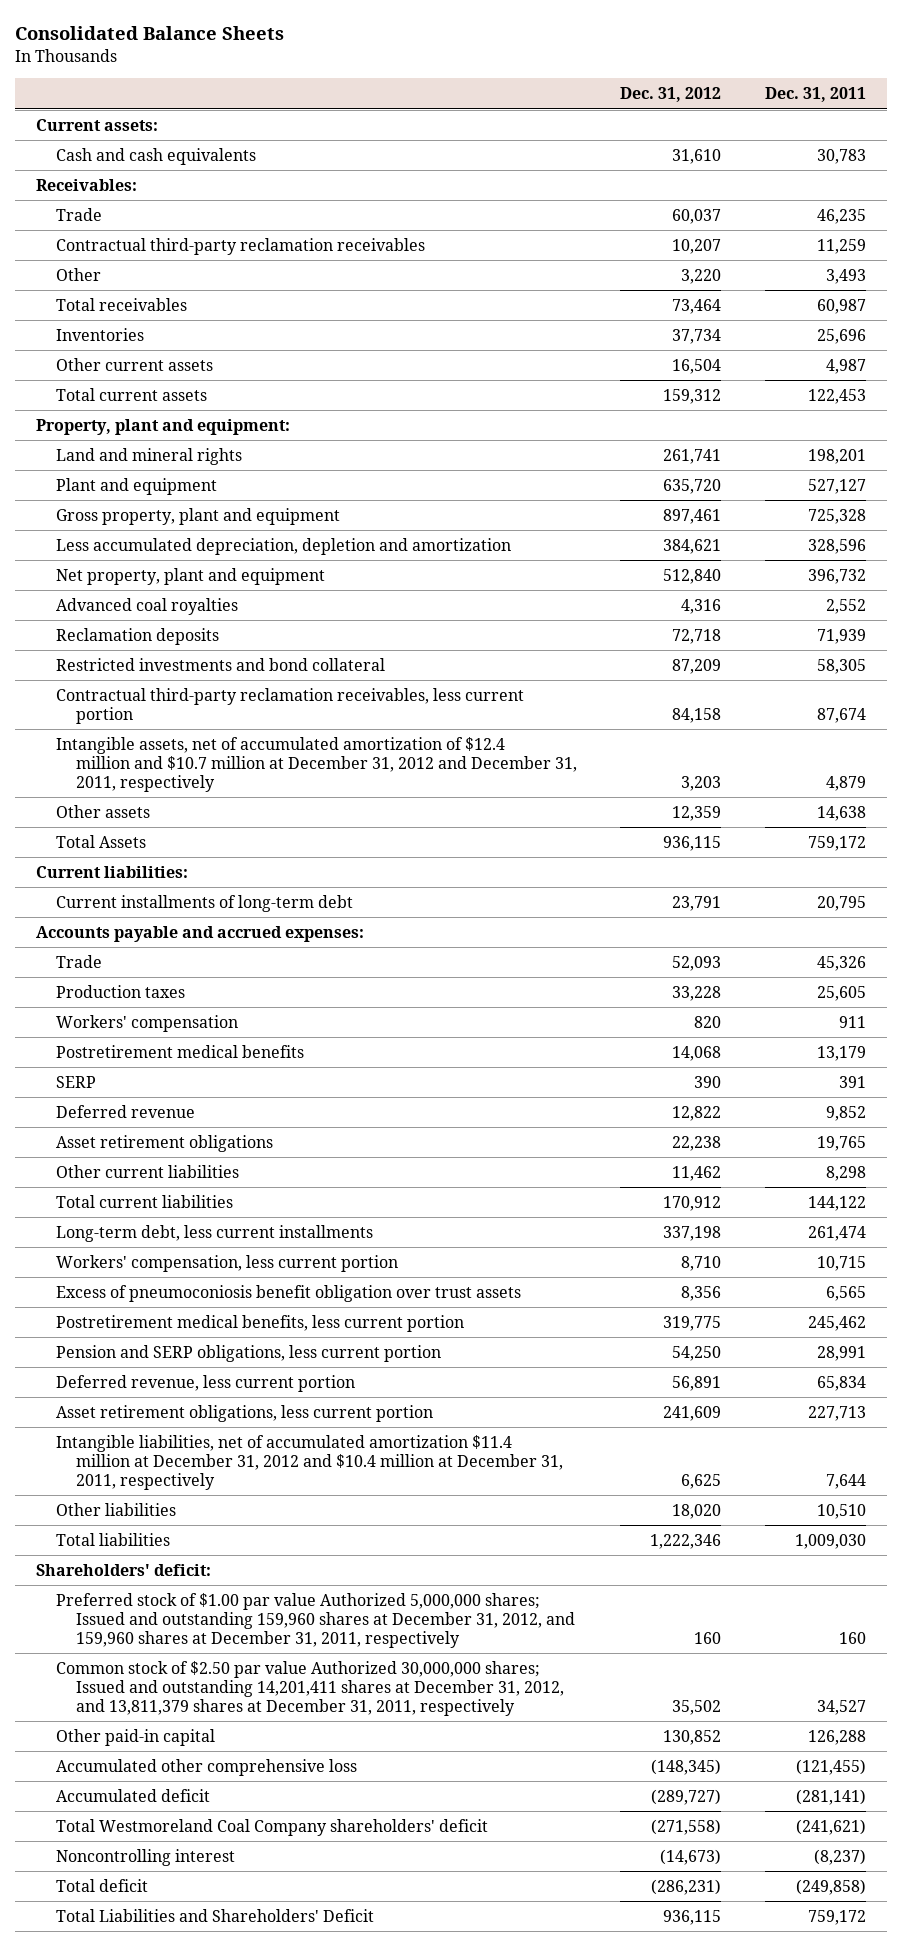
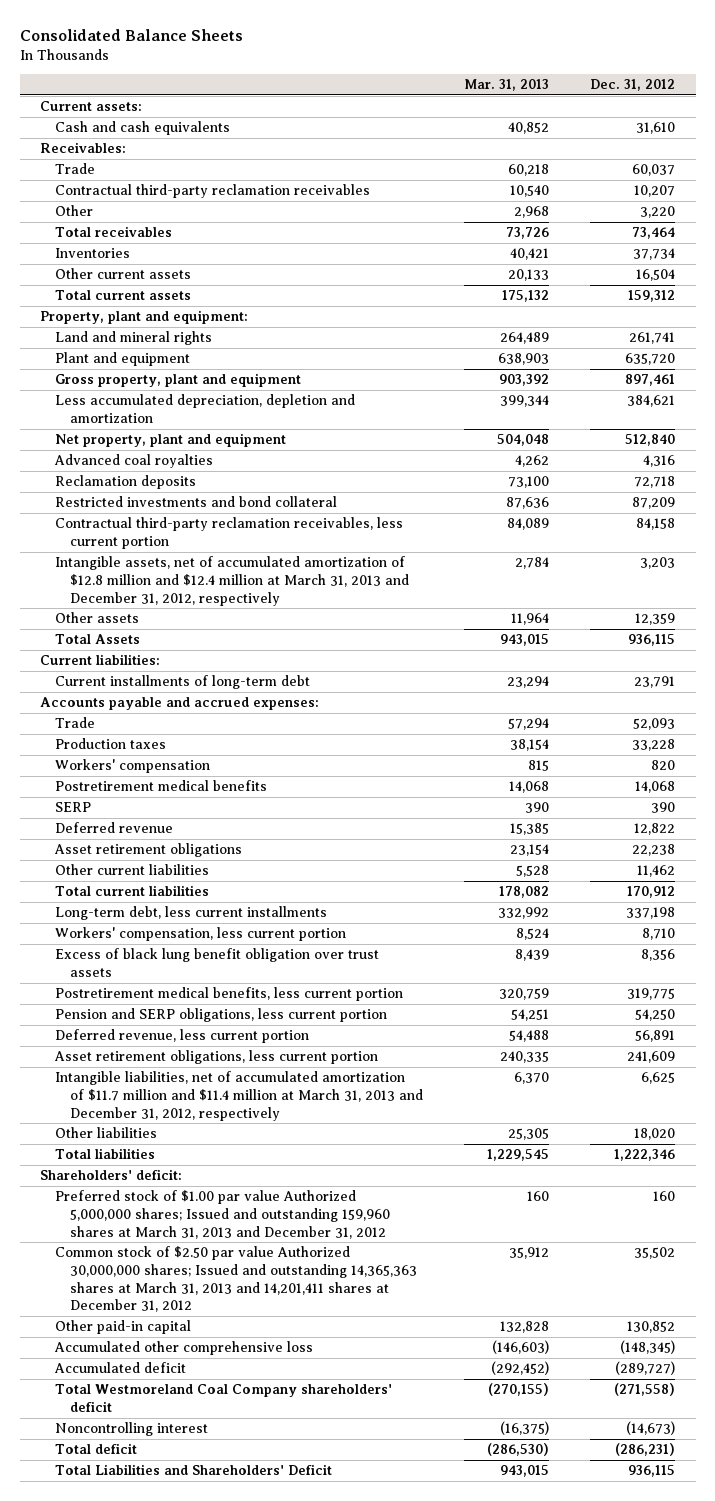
[764,87,866,103] Dec. 31, 2011 -> none
none -> [463,79,549,92] Mar. 31, 2013
[56,737,578,792] Intangible assets, net of accumulated amortization of $12.4 million and $10.7 million at December 31, 2012 and December 31, 2011, respectively -> [54,556,409,606] Intangible assets, net of accumulated amortization of $12.8 million and $12.4 million at March 31, 2013 and December 31, 2012, respectively
[56,1285,522,1303] Excess of pneumoconiosis benefit obligation over trust assets -> [54,948,379,977] Excess of black lung benefit obligation over trust assets
[56,1435,564,1490] Intangible liabilities, net of accumulated amortization $11.4 million at December 31, 2012 and $10.4 million at December 31, 2011, respectively -> [54,1071,423,1121] Intangible liabilities, net of accumulated amortization of $11.7 million and $11.4 million at March 31, 2013 and December 31, 2012, respectively
[56,1593,576,1648] Preferred stock of $1.00 par value Authorized 5,000,000 shares; Issued and outstanding 159,960 shares at December 31, 2012, and 159,960 shares at December 31, 2011, respectively -> [54,1190,390,1239] Preferred stock of $1.00 par value Authorized 5,000,000 shares; Issued and outstanding 159,960 shares at March 31, 2013 and December 31, 2012
[56,1661,565,1716] Common stock of $2.50 par value Authorized 30,000,000 shares; Issued and outstanding 14,201,411 shares at December 31, 2012, and 13,811,379 shares at December 31, 2011, respectively -> [54,1246,417,1313] Common stock of $2.50 par value Authorized 30,000,000 shares; Issued and outstanding 14,365,363 shares at March 31, 2013 and 14,201,411 shares at December 31, 2012

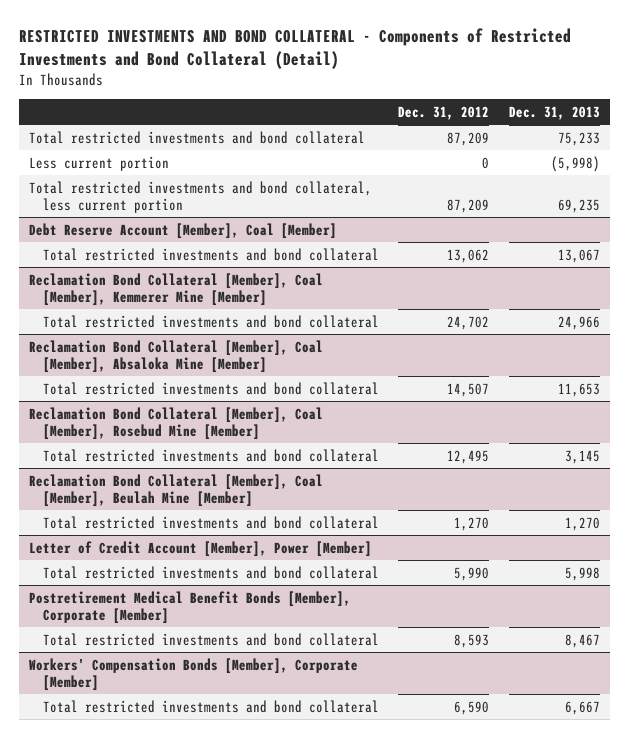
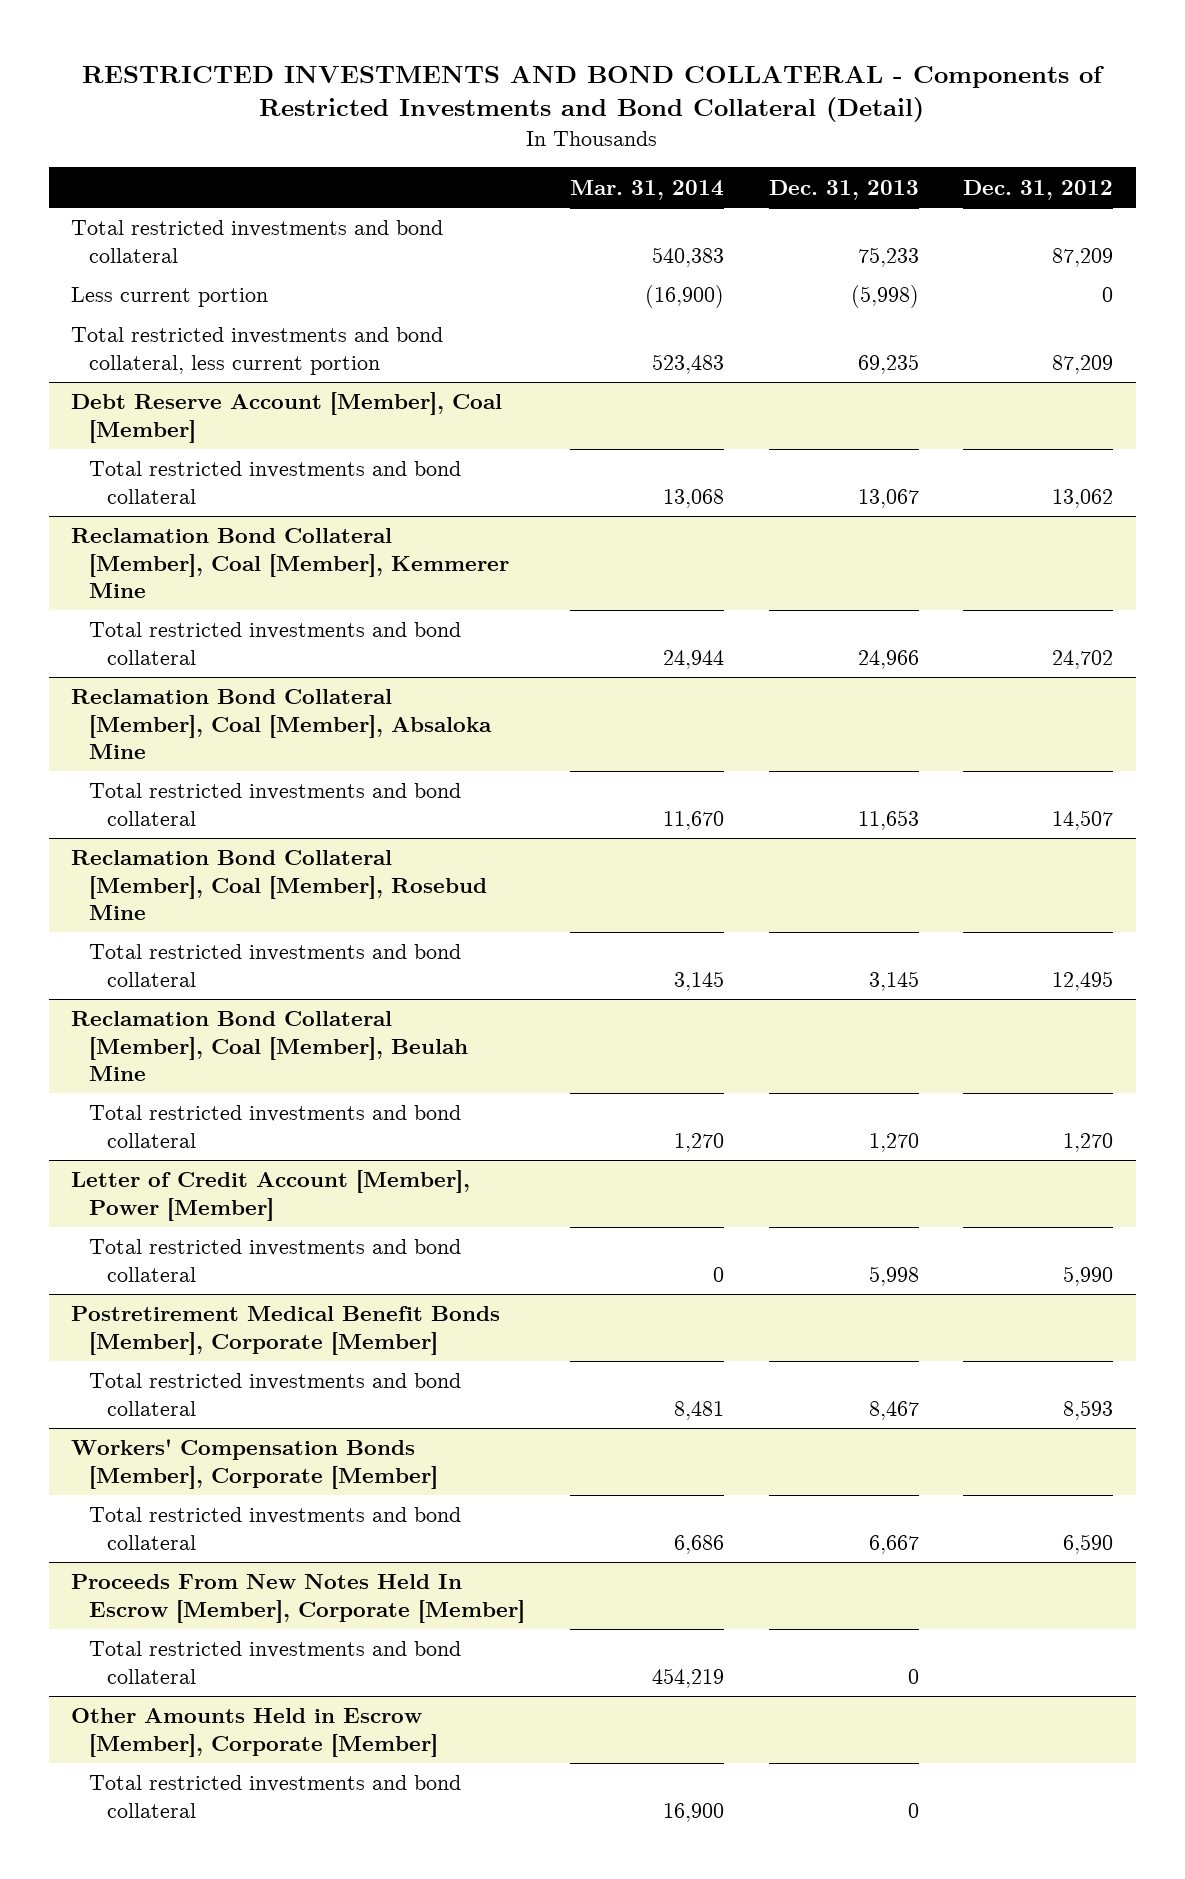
none -> [569,179,724,200] Mar. 31, 2014
[29,272,324,306] Reclamation Bond Collateral [Member], Coal [Member], Kemmerer Mine [Member] -> [71,528,510,598] Reclamation Bond Collateral [Member], Coal [Member], Kemmerer Mine
[29,339,324,373] Reclamation Bond Collateral [Member], Coal [Member], Absaloka Mine [Member] -> [71,689,493,759] Reclamation Bond Collateral [Member], Coal [Member], Absaloka Mine
[29,406,324,440] Reclamation Bond Collateral [Member], Coal [Member], Rosebud Mine [Member] -> [71,850,488,920] Reclamation Bond Collateral [Member], Coal [Member], Rosebud Mine
[29,473,324,507] Reclamation Bond Collateral [Member], Coal [Member], Beulah Mine [Member] -> [71,1011,469,1081] Reclamation Bond Collateral [Member], Coal [Member], Beulah Mine
none -> [71,1574,526,1623] Proceeds From New Notes Held In Escrow [Member], Corporate [Member]
none -> [89,1641,462,1684] Total restricted investments and bond collateral
none -> [71,1708,439,1757] Other Amounts Held in Escrow [Member], Corporate [Member]
none -> [89,1775,462,1818] Total restricted investments and bond collateral

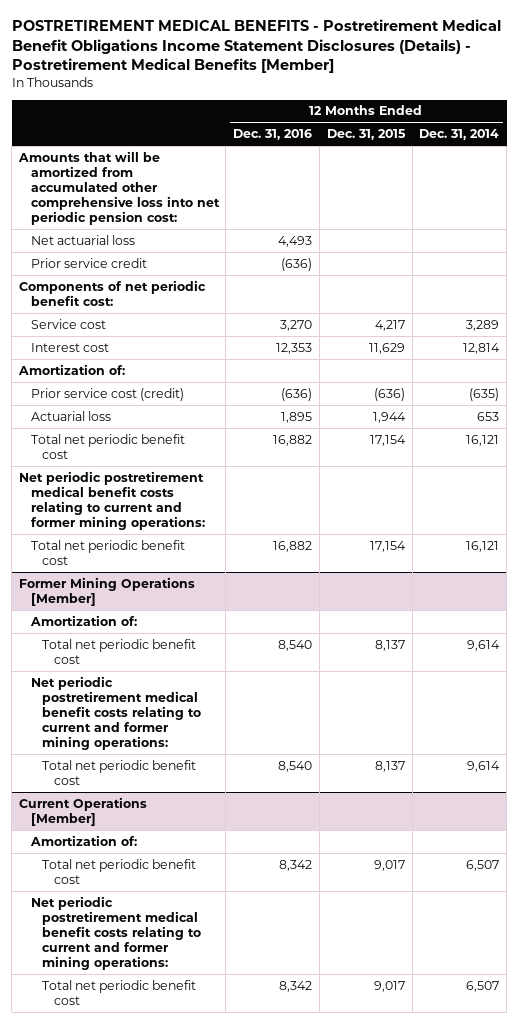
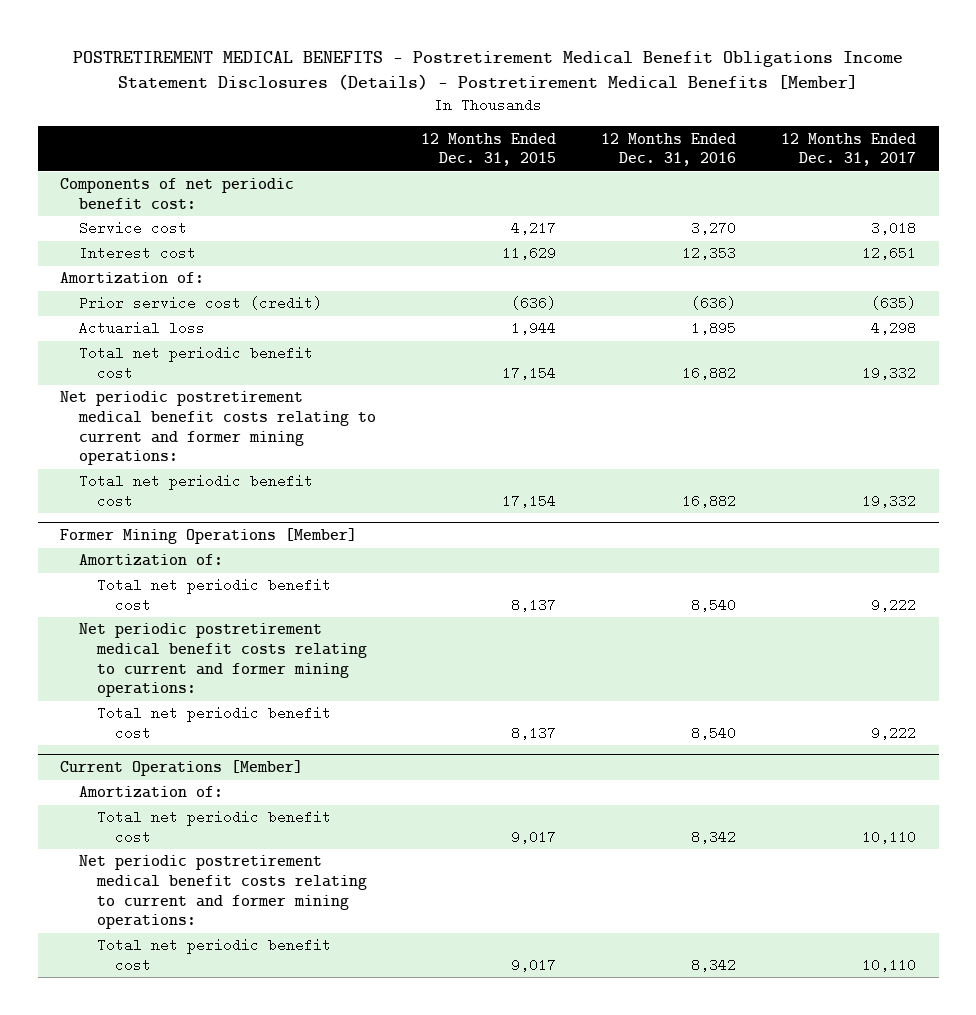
[419,129,500,141] Dec. 31, 2014 -> none
none -> [780,132,916,167] 12 Months Ended Dec. 31, 2017
[18,150,220,226] Amounts that will be amortized from accumulated other comprehensive loss into net periodic pension cost: -> none
[30,234,135,245] Net actuarial loss -> none
[30,257,147,268] Prior service credit -> none

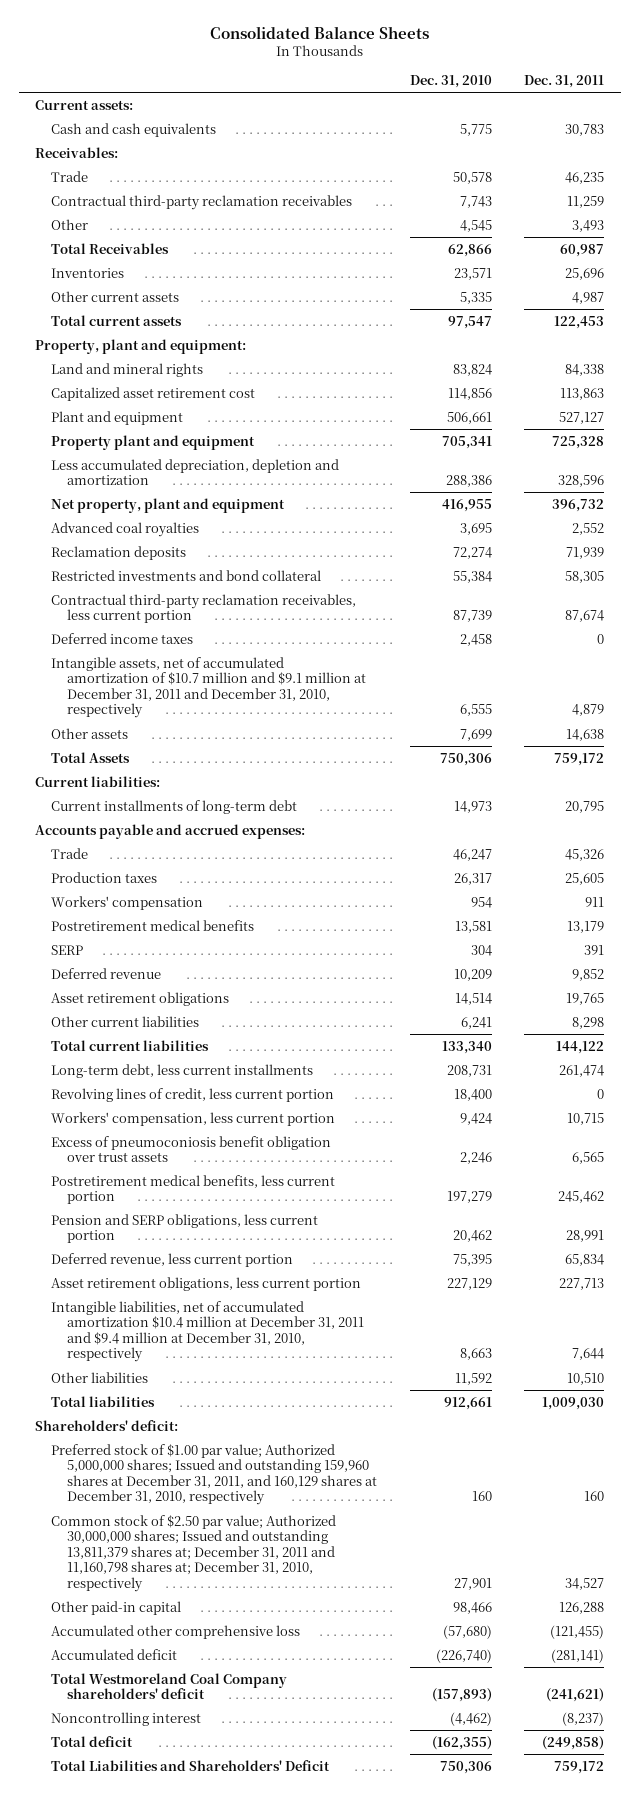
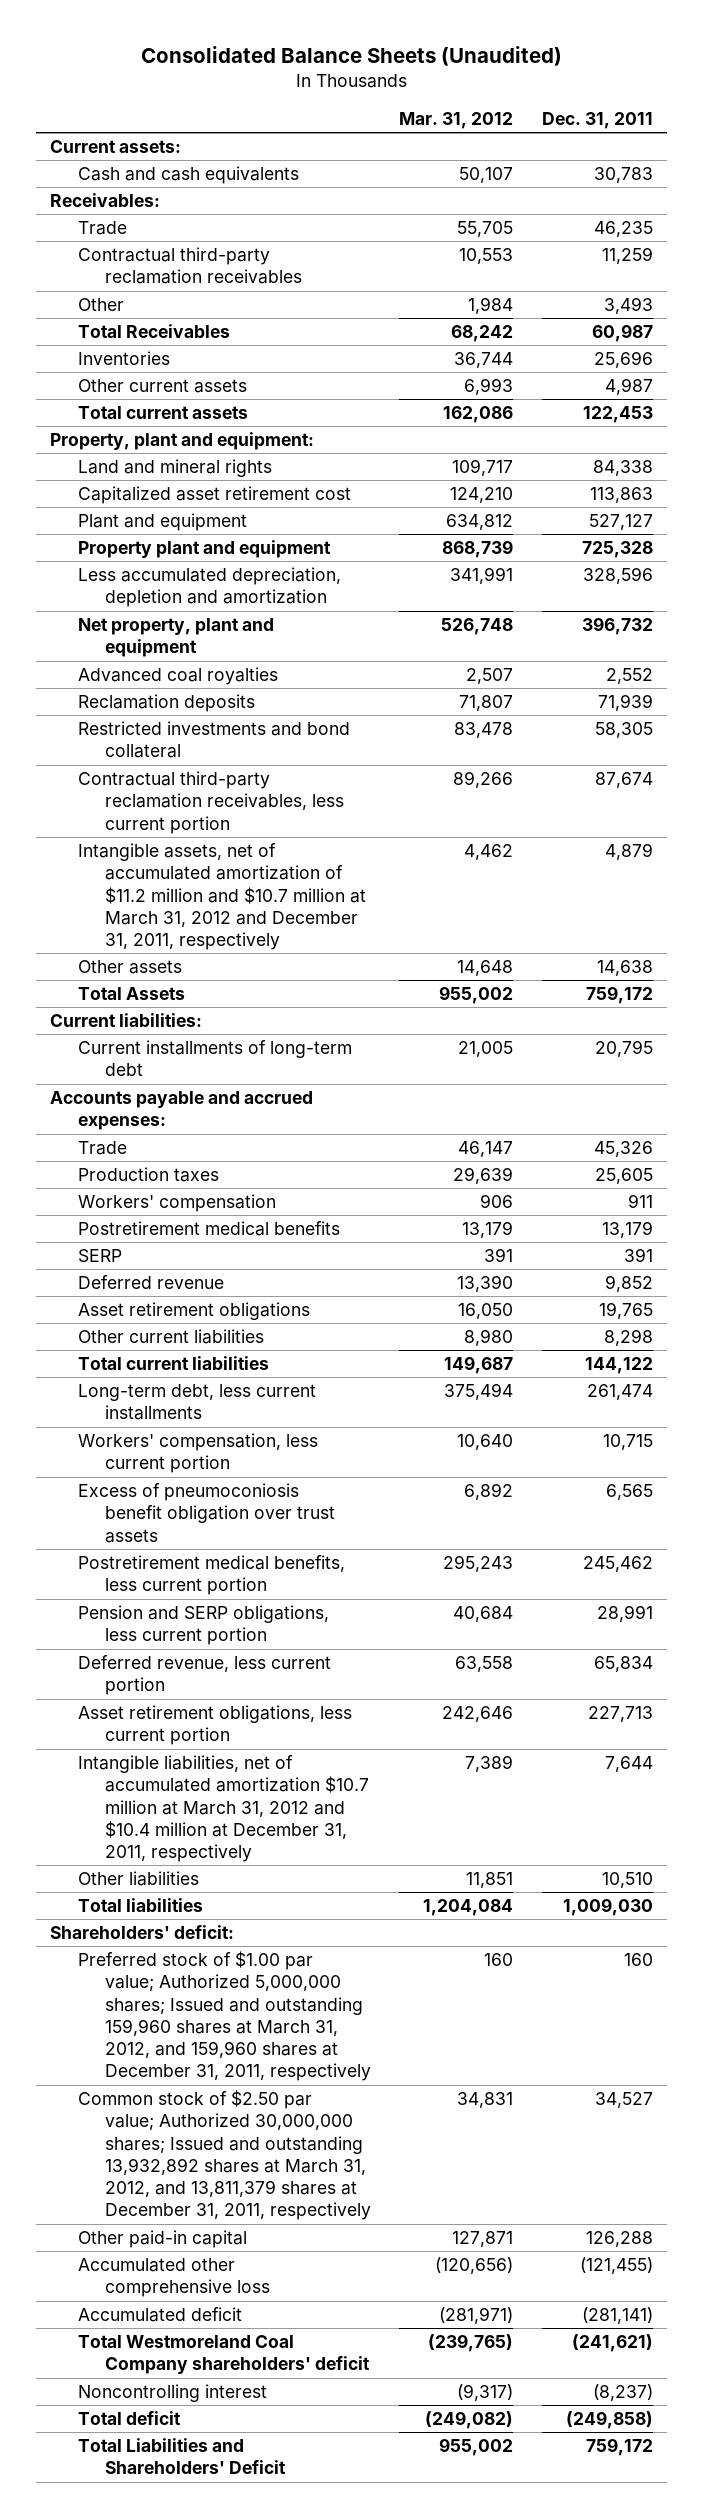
[209,25,429,39] Consolidated Balance Sheets -> [140,46,562,67] Consolidated Balance Sheets (Unaudited)
[409,75,492,89] Dec. 31, 2010 -> none
none -> [399,112,514,130] Mar. 31, 2012
[51,632,194,644] Deferred income taxes -> none
[51,656,367,719] Intangible assets, net of accumulated amortization of $10.7 million and $9.1 million at December 31, 2011 and December 31, 2010, respectively -> [77,843,366,951] Intangible assets, net of accumulated amortization of $11.2 million and $10.7 million at March 31, 2012 and December 31, 2011, respectively
[51,1087,335,1102] Revolving lines of credit, less current portion -> none
[51,1300,365,1363] Intangible liabilities, net of accumulated amortization $10.4 million at December 31, 2011 and $9.4 million at December 31, 2010, respectively -> [77,1755,369,1863] Intangible liabilities, net of accumulated amortization $10.7 million at March 31, 2012 and $10.4 million at December 31, 2011, respectively
[51,1443,378,1506] Preferred stock of $1.00 par value; Authorized 5,000,000 shares; Issued and outstanding 159,960 shares at December 31, 2011, and 160,129 shares at December 31, 2010, respectively -> [77,1951,371,2082] Preferred stock of $1.00 par value; Authorized 5,000,000 shares; Issued and outstanding 159,960 shares at March 31, 2012, and 159,960 shares at December 31, 2011, respectively
[51,1514,337,1593] Common stock of $2.50 par value; Authorized 30,000,000 shares; Issued and outstanding 13,811,379 shares at; December 31, 2011 and 11,160,798 shares at; December 31, 2010, respectively -> [77,2090,371,2221] Common stock of $2.50 par value; Authorized 30,000,000 shares; Issued and outstanding 13,932,892 shares at March 31, 2012, and 13,811,379 shares at December 31, 2011, respectively

